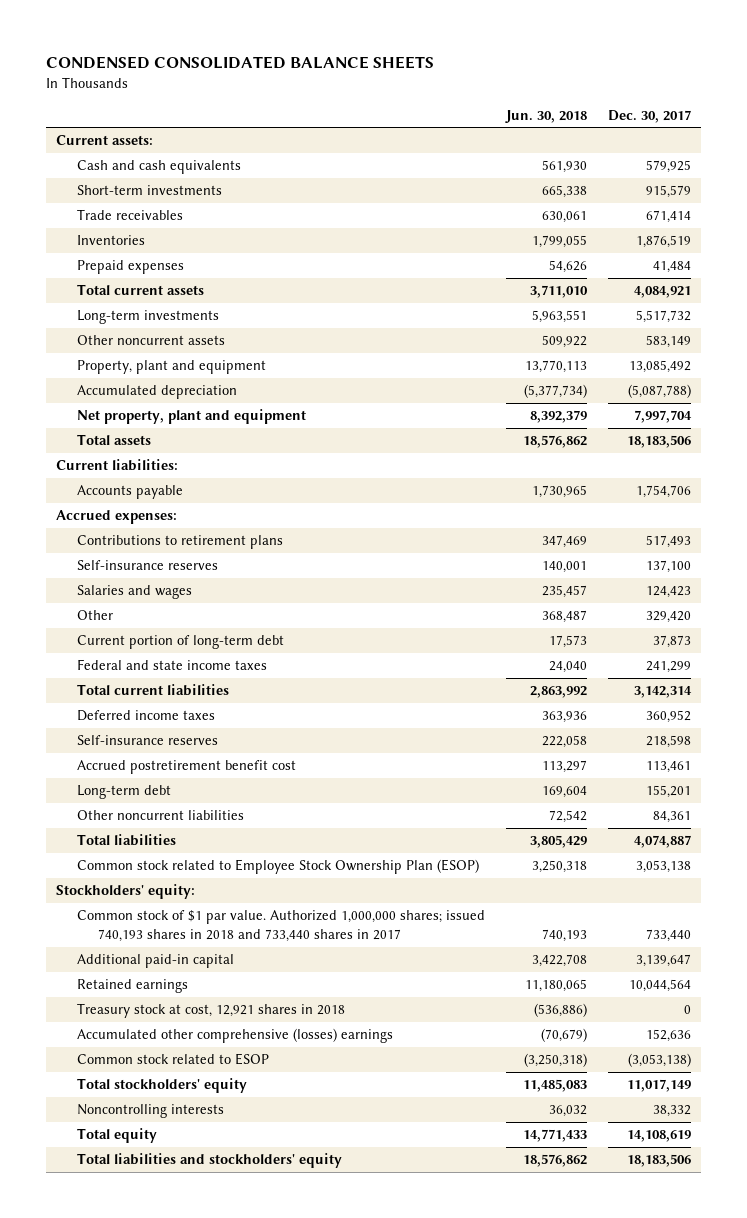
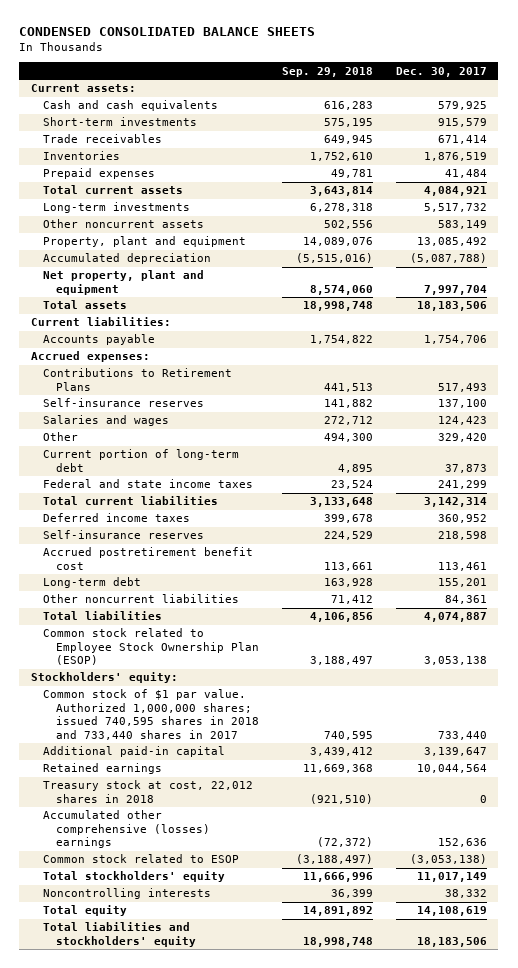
[505,109,588,123] Jun. 30, 2018 -> none
none -> [281,66,373,77] Sep. 29, 2018
[77,535,284,550] Contributions to retirement plans -> [43,368,233,391] Contributions to Retirement Plans
[77,910,486,942] Common stock of $1 par value. Authorized 1,000,000 shares; issued 740,193 shares in 2018 and 733,440 shares in 2017 -> [43,689,259,740] Common stock of $1 par value. Authorized 1,000,000 shares; issued 740,595 shares in 2018 and 733,440 shares in 2017
[77,1003,346,1019] Treasury stock at cost, 12,921 shares in 2018 -> [43,780,254,803] Treasury stock at cost, 22,012 shares in 2018

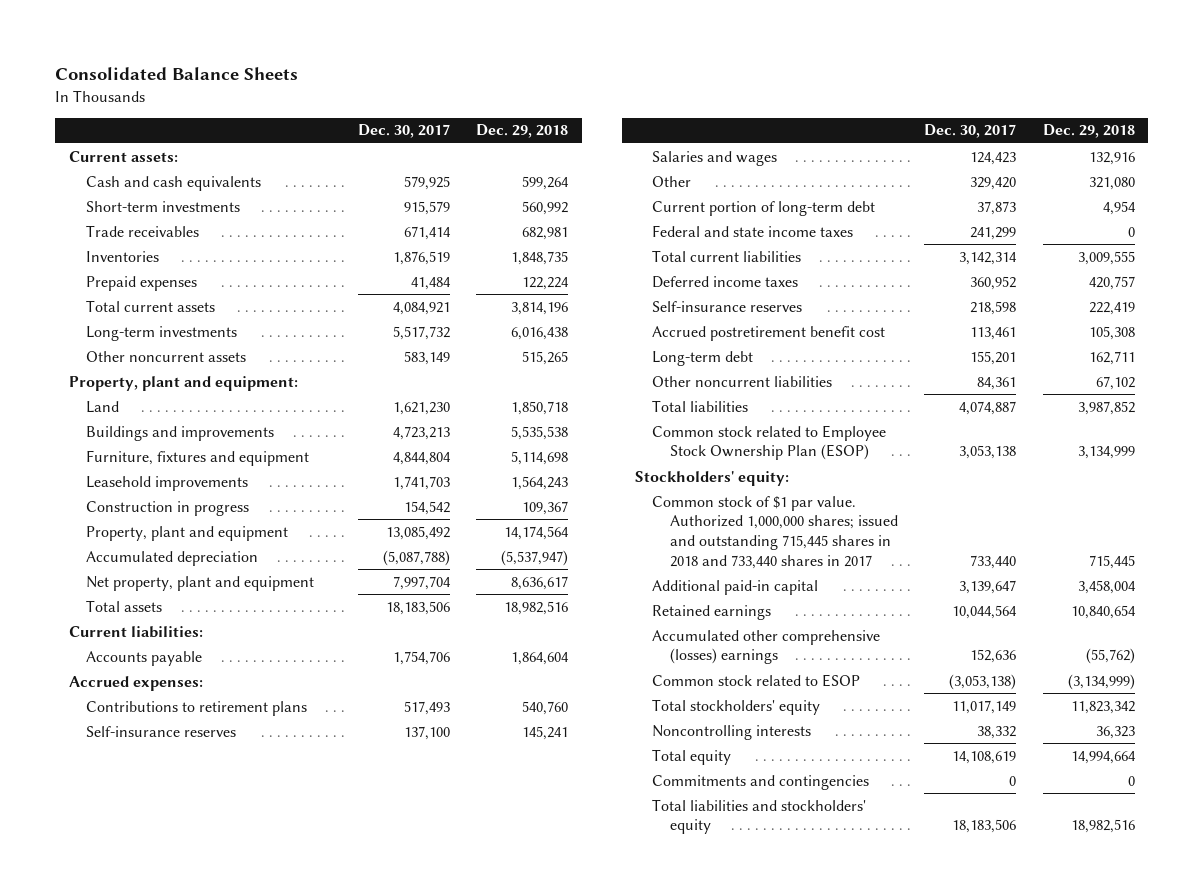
[19,27,316,37] CONDENSED CONSOLIDATED BALANCE SHEETS -> [55,67,299,81] Consolidated Balance Sheets
[281,66,373,77] Sep. 29, 2018 -> none
none -> [476,124,569,139] Dec. 29, 2018
none -> [68,375,298,391] Property, plant and equipment:
none -> [85,400,119,413] Land
none -> [85,425,274,441] Buildings and improvements
none -> [85,449,309,466] Furniture, fixtures and equipment
none -> [85,475,248,491] Leasehold improvements
none -> [85,500,249,516] Construction in progress
[43,368,233,391] Contributions to Retirement Plans -> [85,700,307,716] Contributions to retirement plans
[43,689,259,740] Common stock of $1 par value. Authorized 1,000,000 shares; issued 740,595 shares in 2018 and 733,440 shares in 2017 -> [652,495,898,569] Common stock of $1 par value. Authorized 1,000,000 shares; issued and outstanding 715,445 shares in 2018 and 733,440 shares in 2017
[43,780,254,803] Treasury stock at cost, 22,012 shares in 2018 -> none
none -> [652,774,870,790] Commitments and contingencies

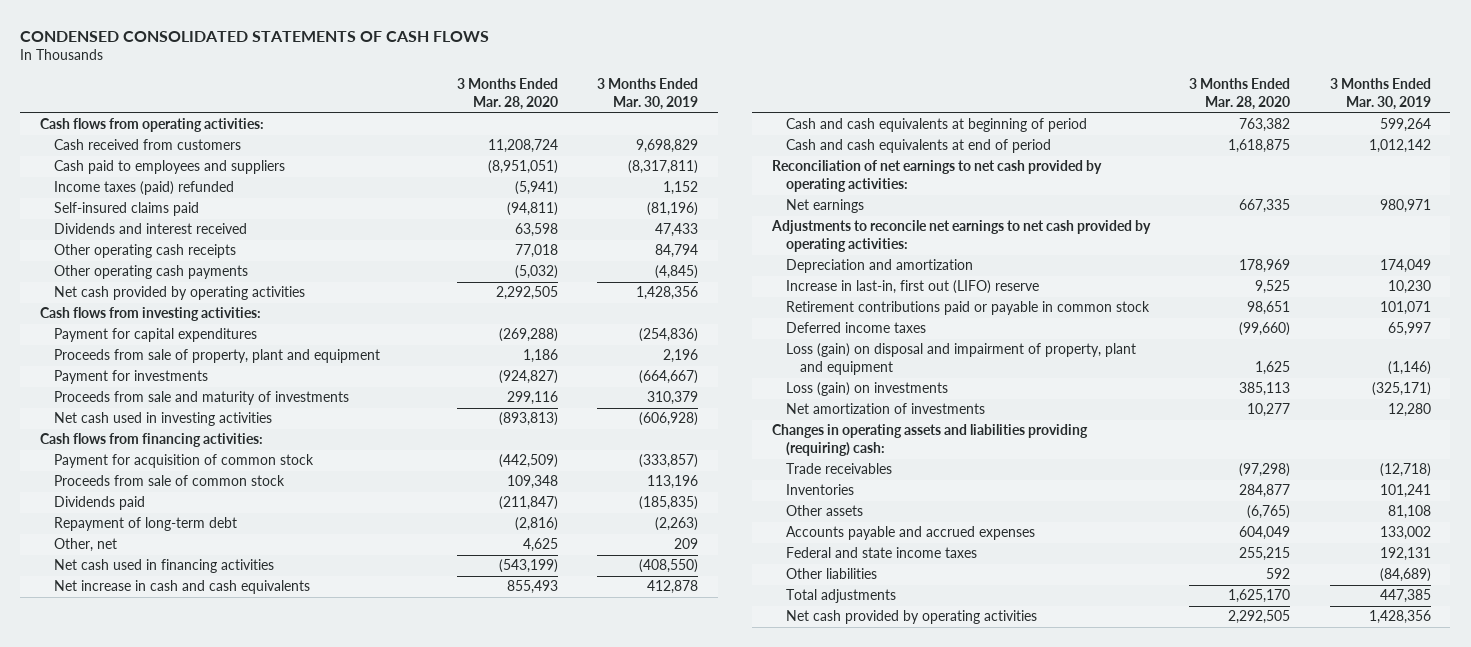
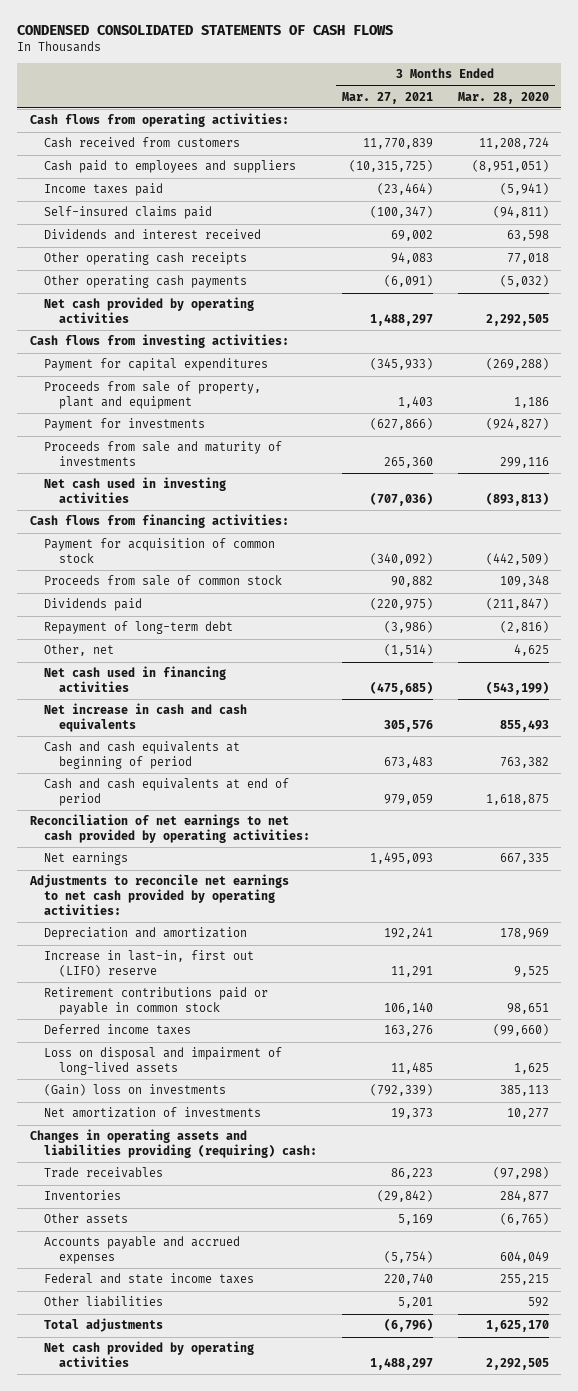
[597,78,699,110] 3 Months Ended Mar. 30, 2019 -> none
none -> [341,91,433,104] Mar. 27, 2021
[53,181,234,196] Income taxes (paid) refunded -> [44,183,164,197] Income taxes paid
[786,343,1137,376] Loss (gain) on disposal and impairment of property, plant and equipment -> [44,1047,283,1076] Loss on disposal and impairment of long-lived assets
[786,382,949,397] Loss (gain) on investments -> [44,1084,227,1097] (Gain) loss on investments

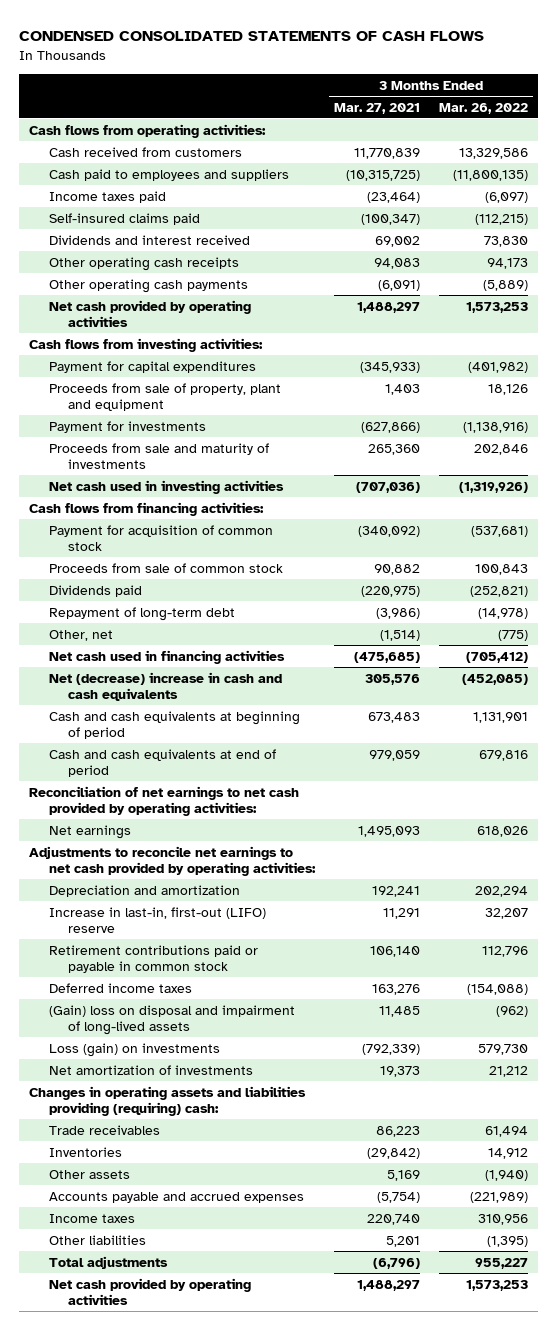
[457,91,549,104] Mar. 28, 2020 -> none
none -> [438,102,528,114] Mar. 26, 2022
[44,703,248,733] Net increase in cash and cash equivalents -> [48,671,282,702] Net (decrease) increase in cash and cash equivalents
[44,950,255,978] Increase in last-in, first out (LIFO) reserve -> [48,906,266,934] Increase in last-in, first-out (LIFO) reserve
[44,1047,283,1076] Loss on disposal and impairment of long-lived assets -> [48,1004,295,1036] (Gain) loss on disposal and impairment of long-lived assets
[44,1084,227,1097] (Gain) loss on investments -> [48,1042,220,1057] Loss (gain) on investments
[44,1273,255,1285] Federal and state income taxes -> [48,1213,135,1223] Income taxes

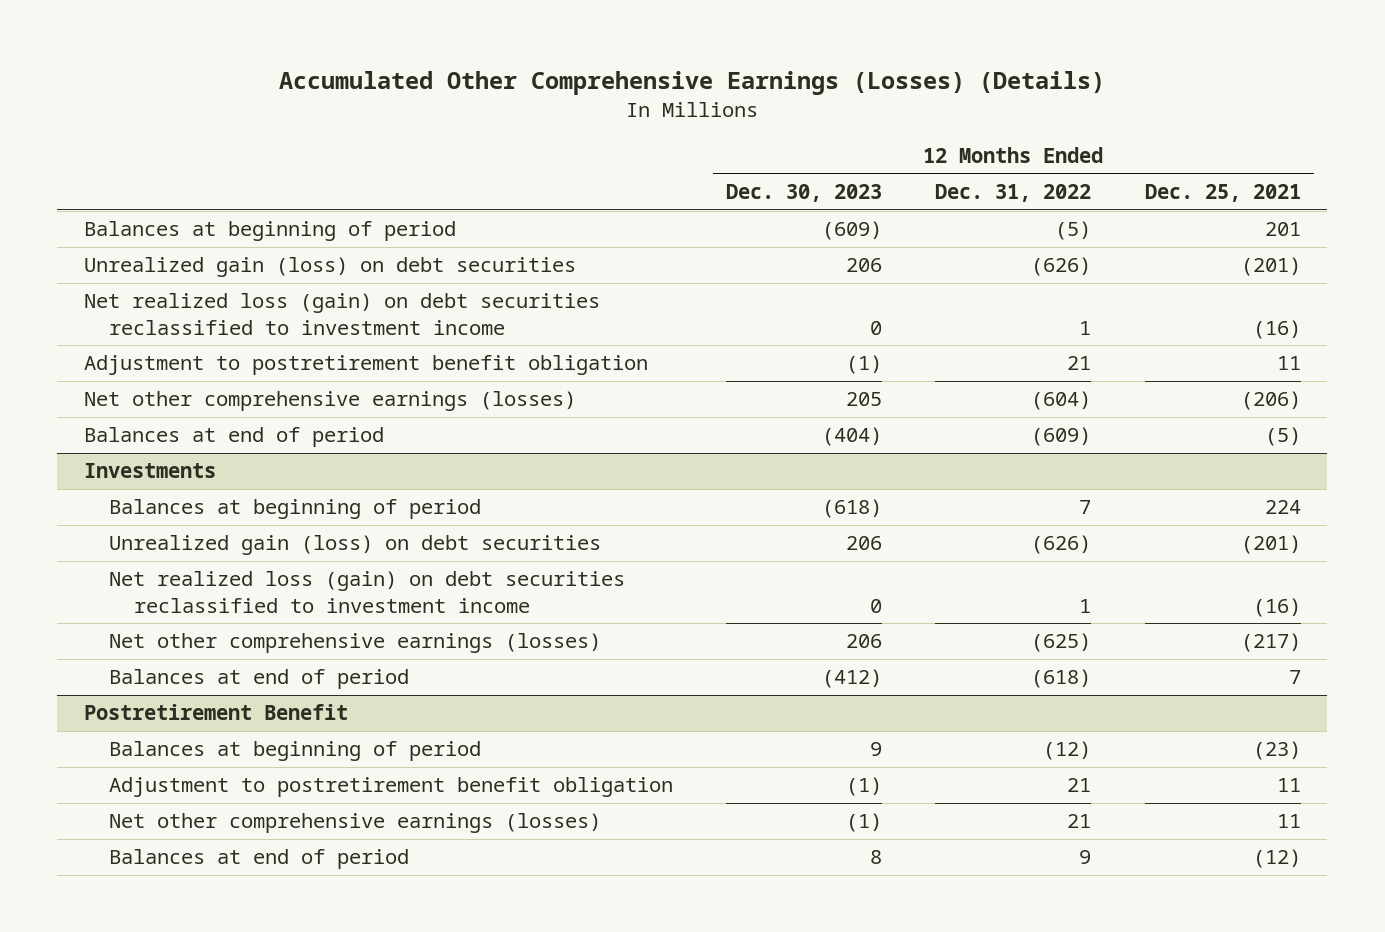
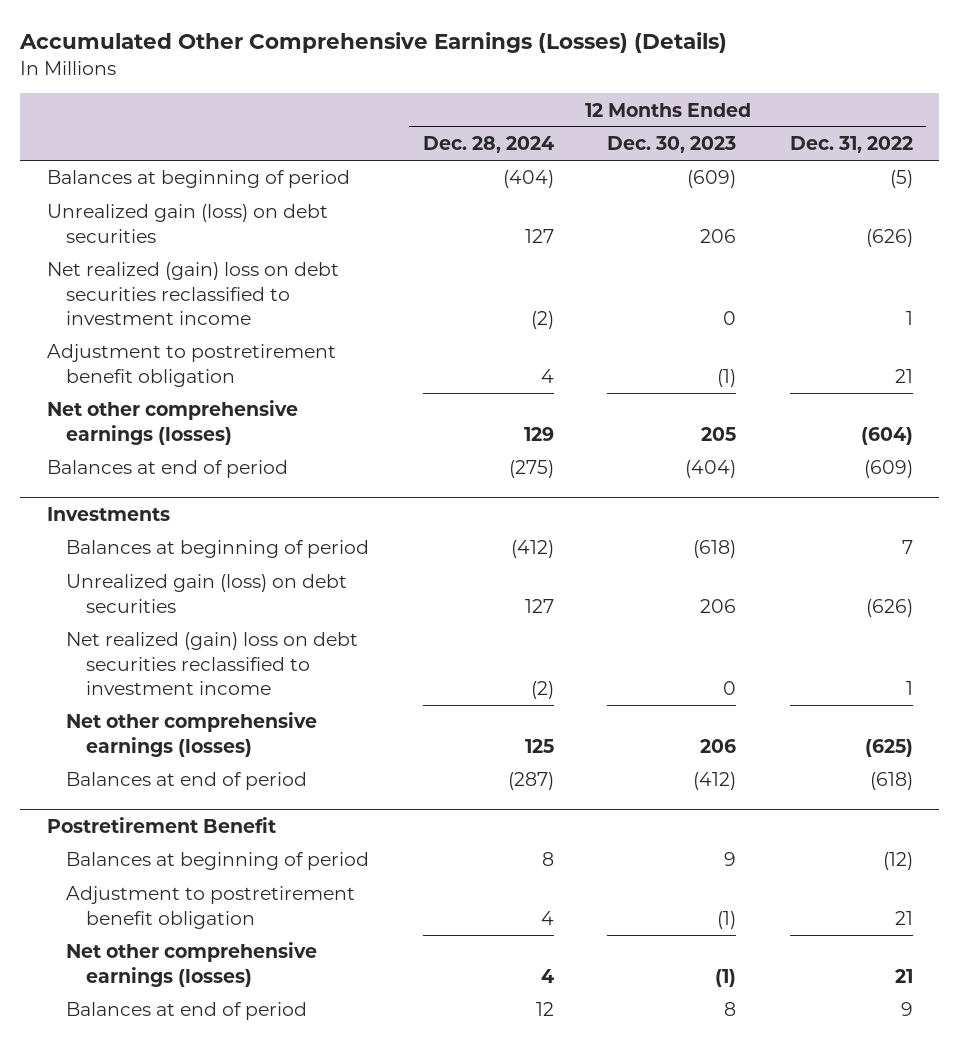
[1144,184,1301,203] Dec. 25, 2021 -> none
none -> [422,136,554,154] Dec. 28, 2024
[84,293,601,335] Net realized loss (gain) on debt securities reclassified to investment income -> [46,262,339,326] Net realized (gain) loss on debt securities reclassified to investment income
[108,571,625,613] Net realized loss (gain) on debt securities reclassified to investment income -> [66,632,359,696] Net realized (gain) loss on debt securities reclassified to investment income

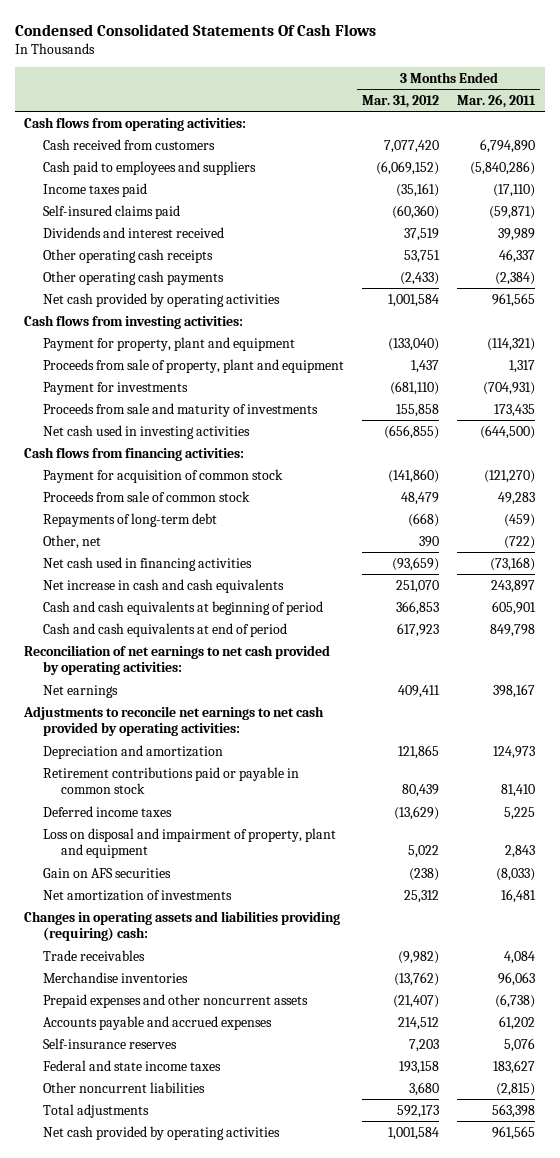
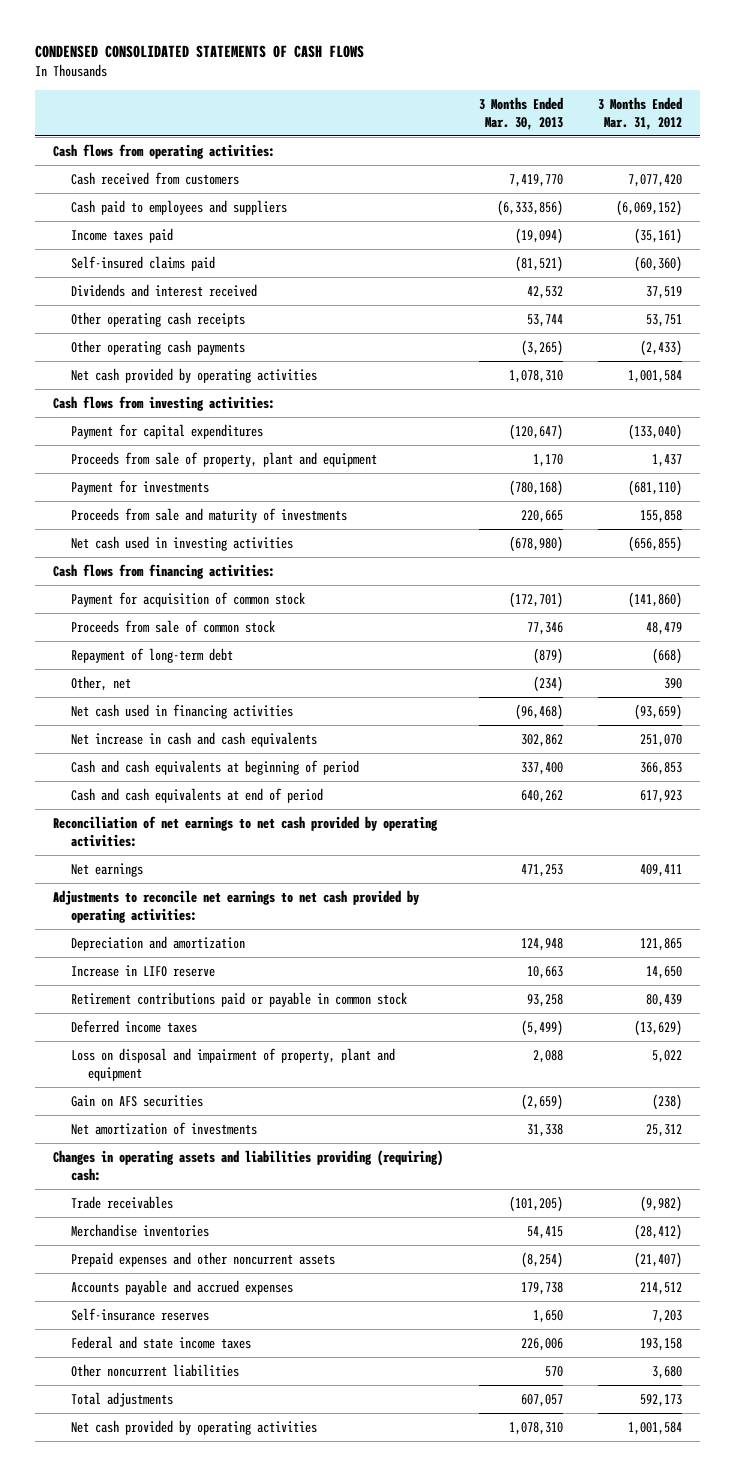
[14,23,376,36] Condensed Consolidated Statements Of Cash Flows -> [35,45,365,59] CONDENSED CONSOLIDATED STATEMENTS OF CASH FLOWS
[457,93,537,108] Mar. 26, 2011 -> none
none -> [478,96,563,130] 3 Months Ended Mar. 30, 2013
[42,336,295,351] Payment for property, plant and equipment -> [70,423,263,439] Payment for capital expenditures
[42,512,217,527] Repayments of long-term debt -> [70,647,233,663] Repayment of long-term debt
none -> [70,964,215,977] Increase in LIFO reserve
[393,971,439,986] (13,762) -> [634,1223,683,1240] (28,412)

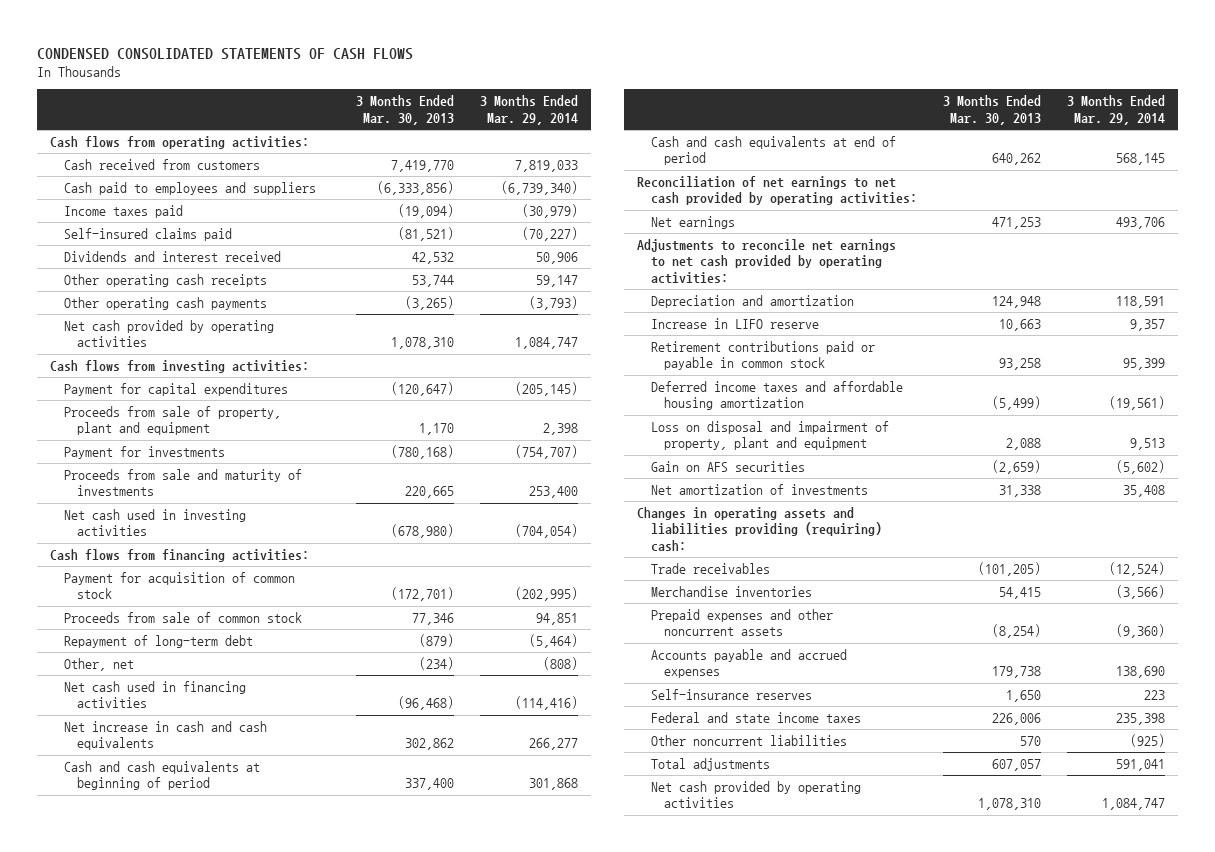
[598,96,683,130] 3 Months Ended Mar. 31, 2012 -> none
none -> [479,95,578,125] 3 Months Ended Mar. 29, 2014
[70,1019,197,1033] Deferred income taxes -> [650,381,903,411] Deferred income taxes and affordable housing amortization

